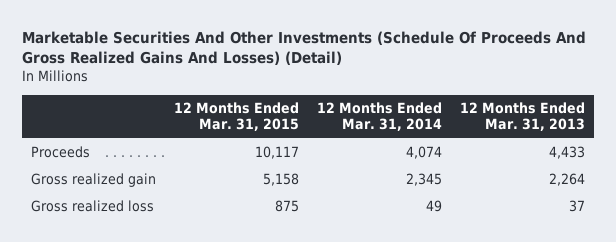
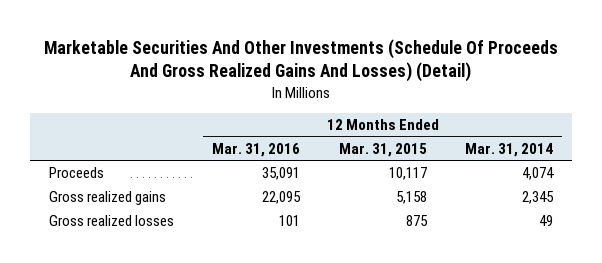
[460,101,586,132] 12 Months Ended Mar. 31, 2013 -> none
none -> [212,142,301,157] Mar. 31, 2016
[31,173,157,188] Gross realized gain -> [49,191,167,206] Gross realized gains
[31,200,155,213] Gross realized loss -> [49,215,175,227] Gross realized losses

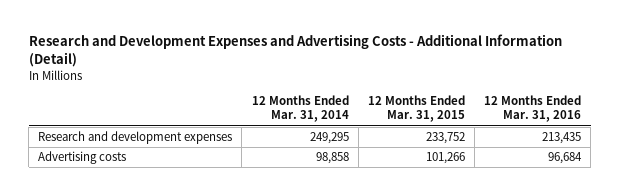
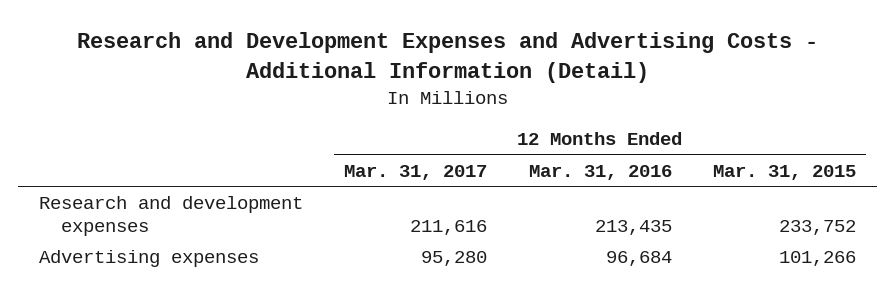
[251,95,349,123] 12 Months Ended Mar. 31, 2014 -> none
none -> [344,164,488,180] Mar. 31, 2017
[38,151,127,165] Advertising costs -> [38,250,259,268] Advertising expenses

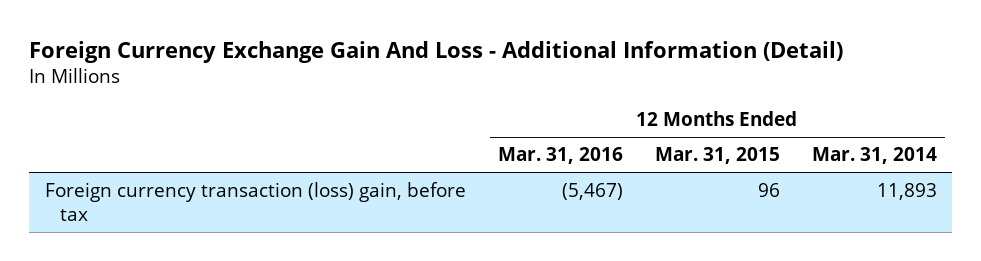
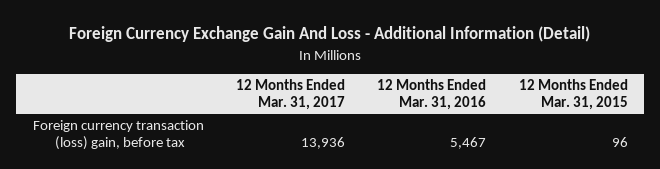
[811,147,937,165] Mar. 31, 2014 -> none
none -> [236,79,346,111] 12 Months Ended Mar. 31, 2017
[561,183,623,201] (5,467) -> [450,136,487,149] 5,467

